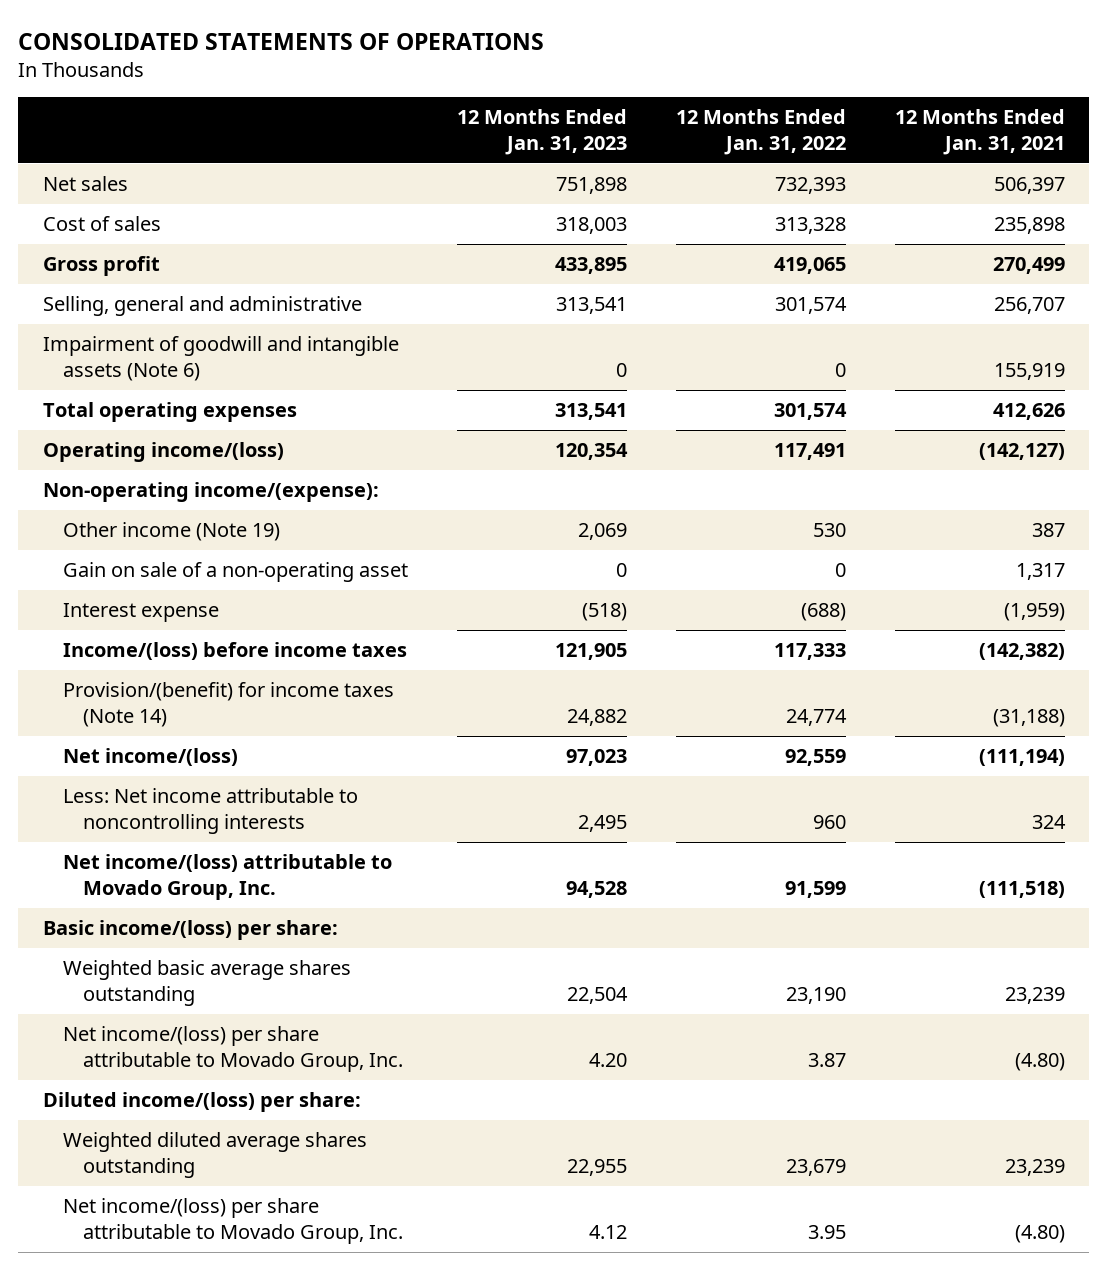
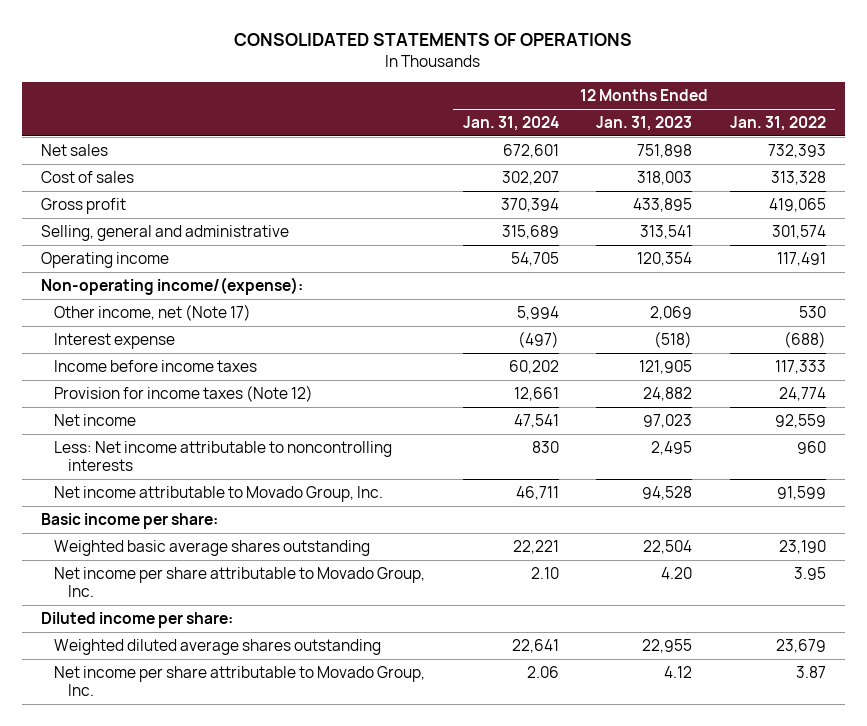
[894,109,1065,155] 12 Months Ended Jan. 31, 2021 -> none
none -> [462,115,559,131] Jan. 31, 2024
[42,336,399,381] Impairment of goodwill and intangible assets (Note 6) -> none
[42,402,297,423] Total operating expenses -> none
[42,442,284,463] Operating income/(loss) -> [40,251,169,268] Operating income
[62,562,408,583] Gain on sale of a non-operating asset -> none
[62,522,280,542] Other income (Note 19) -> [54,303,252,321] Other income, net (Note 17)
[62,642,407,661] Income/(loss) before income taxes -> [54,359,258,372] Income before income taxes
[62,682,394,727] Provision/(benefit) for income taxes (Note 14) -> [54,384,314,402] Provision for income taxes (Note 12)
[62,748,238,767] Net income/(loss) -> [54,413,137,426] Net income
[62,854,392,900] Net income/(loss) attributable to Movado Group, Inc. -> [54,485,384,502] Net income attributable to Movado Group, Inc.
[42,920,338,941] Basic income/(loss) per share: -> [40,512,218,529] Basic income per share:
[62,1026,404,1072] Net income/(loss) per share attributable to Movado Group, Inc. -> [54,566,426,598] Net income per share attributable to Movado Group, Inc.
[807,1052,846,1067] 3.87 -> [794,566,827,580] 3.95
[42,1092,361,1113] Diluted income/(loss) per share: -> [40,611,233,628] Diluted income per share:
[62,1198,404,1244] Net income/(loss) per share attributable to Movado Group, Inc. -> [54,665,426,697] Net income per share attributable to Movado Group, Inc.
[807,1224,846,1239] 3.95 -> [796,665,827,678] 3.87

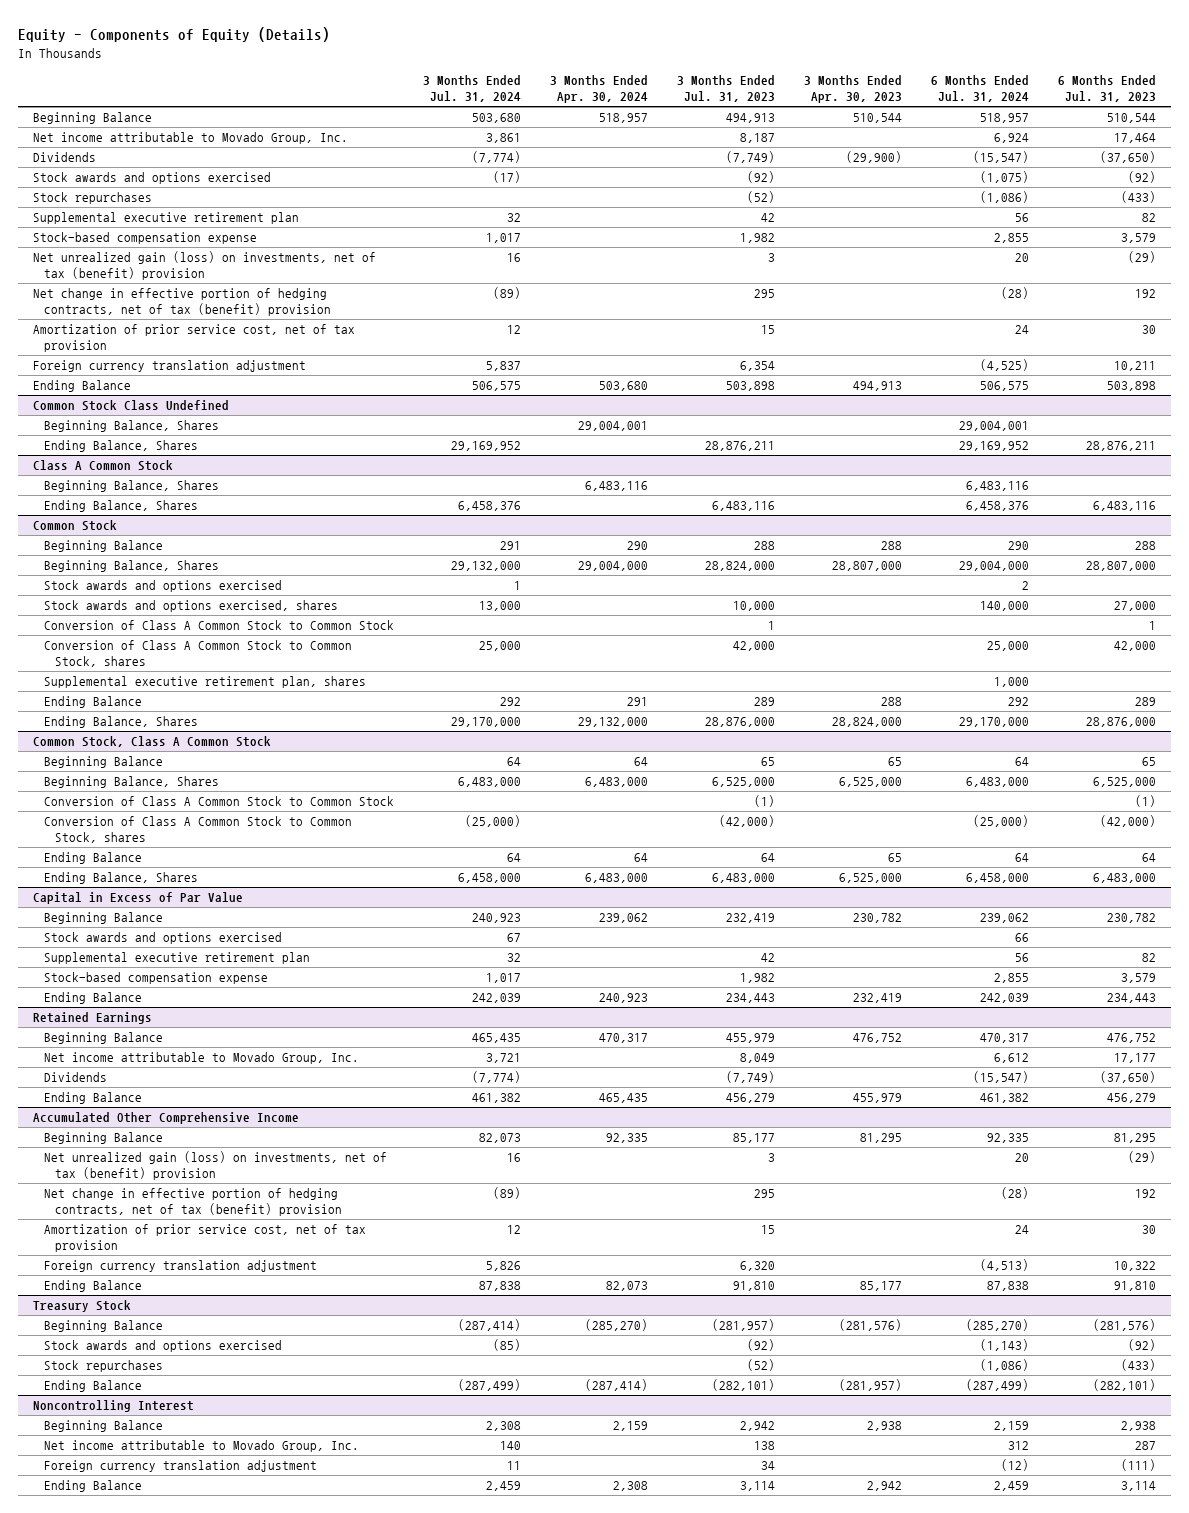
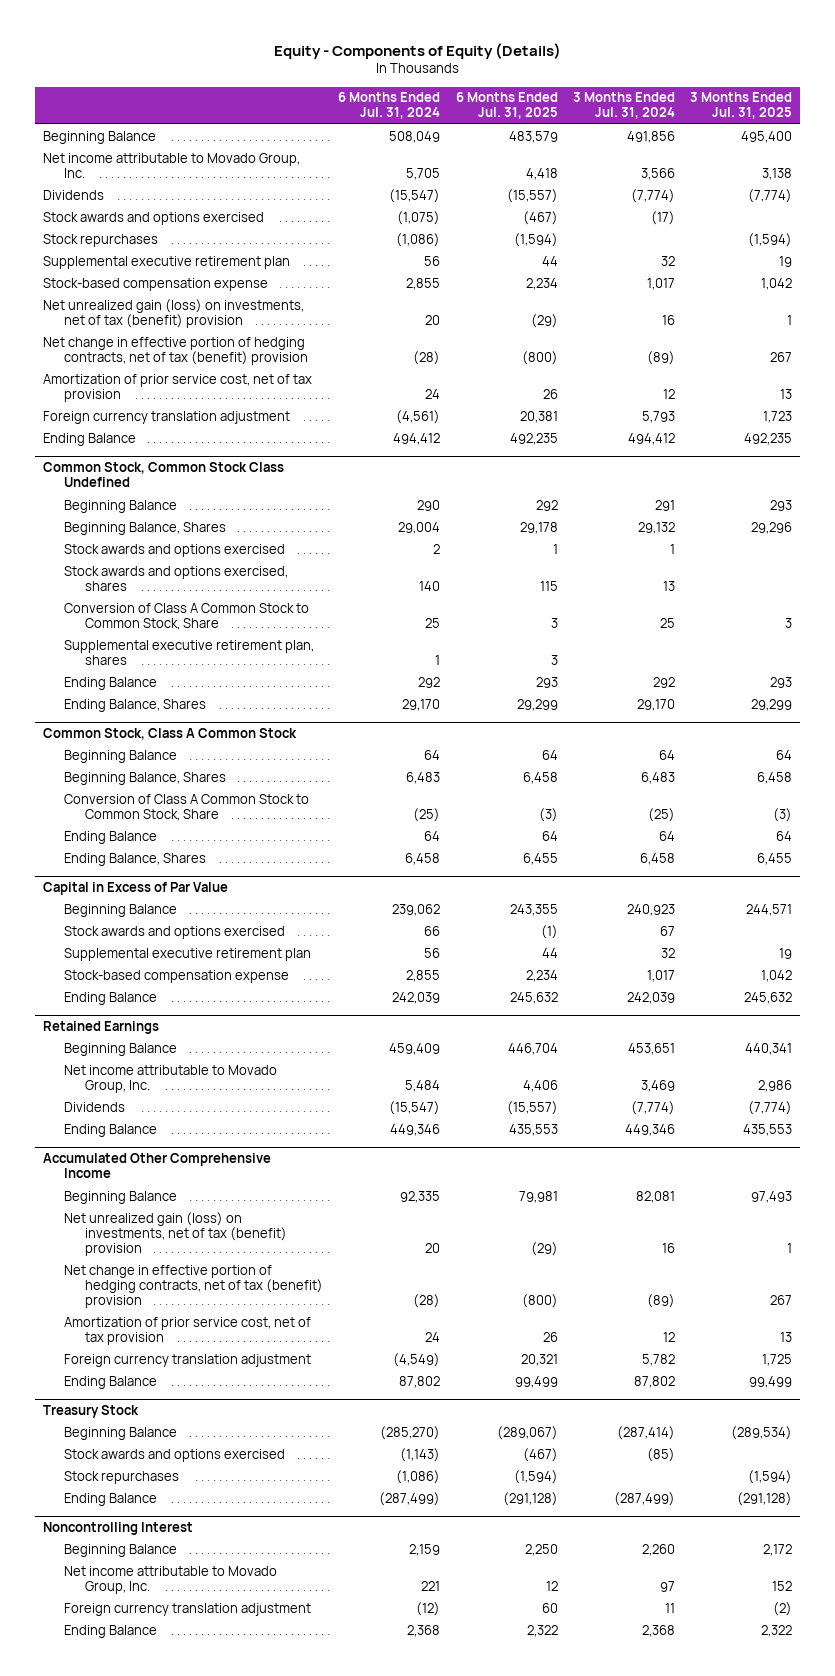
[549,75,648,104] 3 Months Ended Apr. 30, 2024 -> none
[676,75,775,103] 3 Months Ended Jul. 31, 2023 -> none
[804,75,903,104] 3 Months Ended Apr. 30, 2023 -> none
[1058,75,1157,103] 6 Months Ended Jul. 31, 2023 -> none
none -> [455,92,558,120] 6 Months Ended Jul. 31, 2025
none -> [690,92,793,120] 3 Months Ended Jul. 31, 2025
[471,113,521,124] 503,680 -> [626,130,675,143] 491,856
[980,113,1030,124] 518,957 -> [389,130,441,143] 508,049
[485,133,521,144] 3,861 -> [640,167,675,180] 3,566
[994,133,1030,144] 6,924 -> [406,167,441,180] 5,705
[43,420,219,433] Beginning Balance, Shares -> none
[43,440,198,453] Ending Balance, Shares -> none
[32,460,173,472] Class A Common Stock -> none
[43,480,219,493] Beginning Balance, Shares -> none
[43,500,198,513] Ending Balance, Shares -> none
[32,520,117,532] Common Stock -> none
[485,361,521,372] 5,837 -> [641,410,675,423] 5,793
[980,359,1030,372] (4,525) -> [396,409,441,424] (4,561)
[471,381,521,392] 506,575 -> [627,432,675,445] 494,412
[980,381,1030,392] 506,575 -> [393,432,441,445] 494,412
[32,400,229,412] Common Stock Class Undefined -> [43,462,285,488] Common Stock, Common Stock Class Undefined
[450,561,521,572] 29,132,000 -> [637,521,675,534] 29,132
[959,561,1030,572] 29,004,000 -> [398,521,441,534] 29,004
[43,620,394,631] Conversion of Class A Common Stock to Common Stock -> none
[478,601,521,612] 13,000 -> [662,580,675,591] 13
[980,601,1030,612] 140,000 -> [419,580,441,591] 140
[43,640,352,668] Conversion of Class A Common Stock to Common Stock, shares -> [63,602,309,630] Conversion of Class A Common Stock to Common Stock, Share
[478,641,521,652] 25,000 -> [659,617,675,628] 25
[987,641,1030,652] 25,000 -> [425,617,441,628] 25
[994,677,1030,688] 1,000 -> [435,654,441,665] 1
[450,717,521,728] 29,170,000 -> [636,698,675,711] 29,170
[959,717,1030,728] 29,170,000 -> [402,698,441,711] 29,170
[43,796,394,807] Conversion of Class A Common Stock to Common Stock -> none
[457,777,521,788] 6,483,000 -> [640,771,675,784] 6,483
[966,777,1030,788] 6,483,000 -> [406,771,441,784] 6,483
[43,816,352,844] Conversion of Class A Common Stock to Common Stock, shares -> [63,793,309,821] Conversion of Class A Common Stock to Common Stock, Share
[464,815,521,828] (25,000) -> [647,807,675,822] (25)
[973,815,1030,828] (25,000) -> [413,807,441,822] (25)
[457,873,521,884] 6,458,000 -> [639,852,675,865] 6,458
[966,873,1030,884] 6,458,000 -> [405,852,441,865] 6,458
[471,1033,521,1044] 465,435 -> [627,1042,675,1055] 453,651
[980,1033,1030,1044] 470,317 -> [389,1042,441,1055] 459,409
[485,1053,521,1064] 3,721 -> [640,1079,675,1092] 3,469
[994,1053,1030,1064] 6,612 -> [405,1079,441,1092] 5,484
[471,1093,521,1104] 461,382 -> [624,1123,675,1136] 449,346
[980,1093,1030,1104] 461,382 -> [390,1123,441,1136] 449,346
[478,1133,521,1144] 82,073 -> [635,1190,675,1203] 82,081
[485,1261,521,1272] 5,826 -> [641,1353,675,1366] 5,782
[980,1259,1030,1272] (4,513) -> [393,1352,441,1367] (4,549)
[478,1281,521,1292] 87,838 -> [633,1375,675,1388] 87,802
[987,1281,1030,1292] 87,838 -> [399,1375,441,1388] 87,802
[485,1421,521,1432] 2,308 -> [641,1543,675,1556] 2,260
[499,1441,521,1451] 140 -> [659,1580,675,1592] 97
[1008,1441,1030,1451] 312 -> [421,1580,441,1591] 221
[485,1481,521,1492] 2,459 -> [641,1624,675,1637] 2,368
[994,1481,1030,1492] 2,459 -> [407,1624,441,1637] 2,368

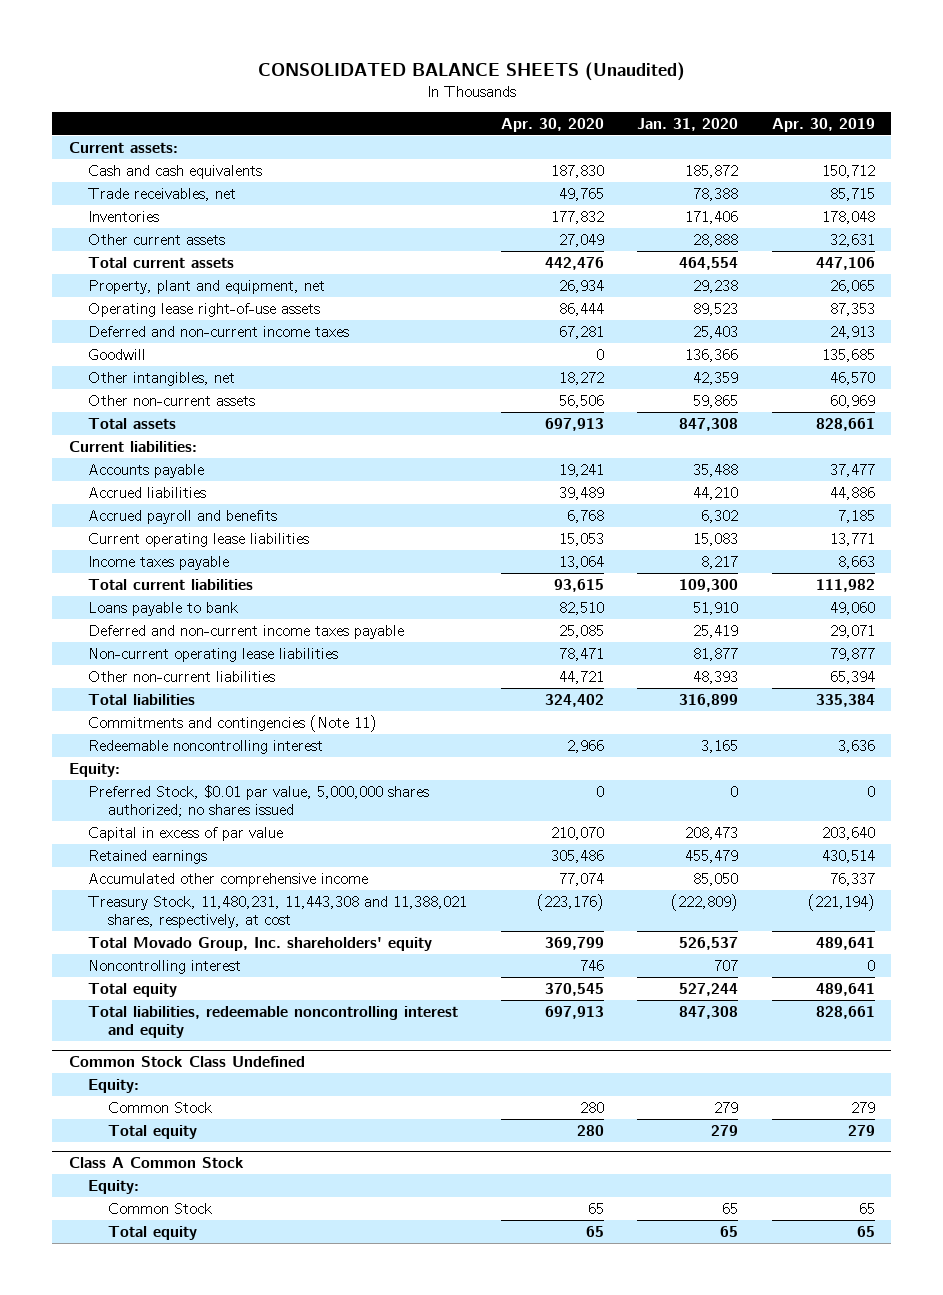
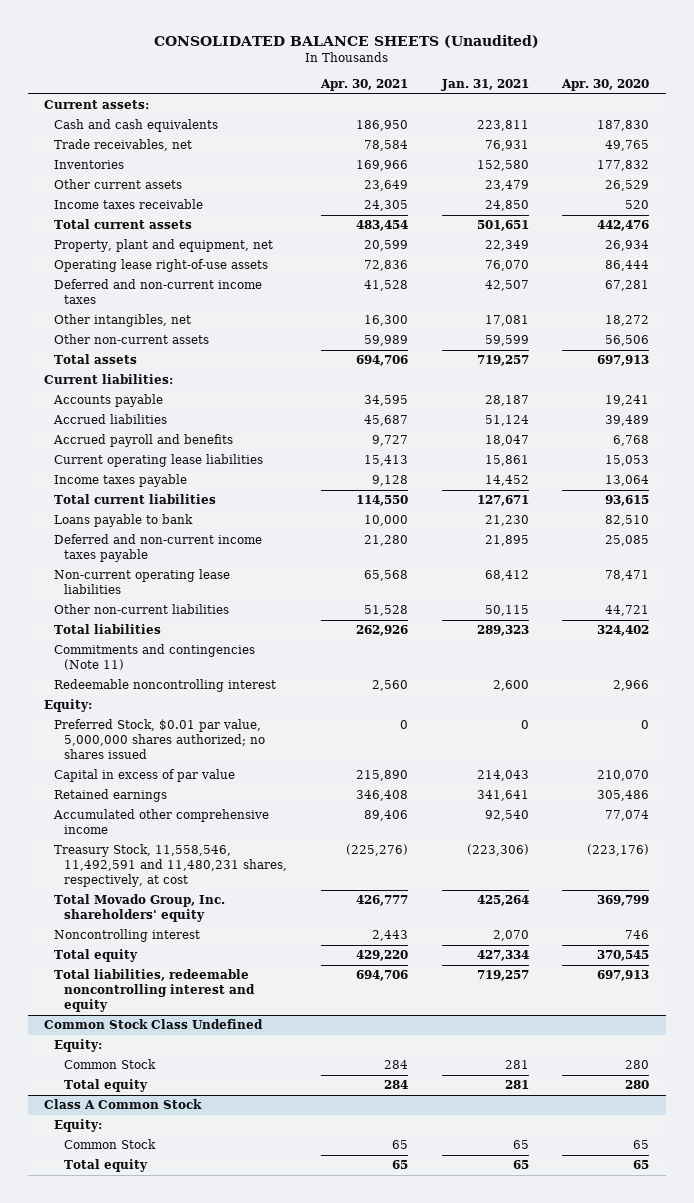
[637,117,739,131] Jan. 31, 2020 -> none
[771,117,875,132] Apr. 30, 2019 -> none
none -> [319,78,408,91] Apr. 30, 2021
none -> [440,78,529,91] Jan. 31, 2021
[558,233,604,247] 27,049 -> [605,180,650,192] 26,529
none -> [54,199,204,210] Income taxes receivable
[88,348,147,360] Goodwill -> none
[88,895,468,929] Treasury Stock, 11,480,231, 11,443,308 and 11,388,021 shares, respectively, at cost -> [54,844,288,887] Treasury Stock, 11,558,546, 11,492,591 and 11,480,231 shares, respectively, at cost

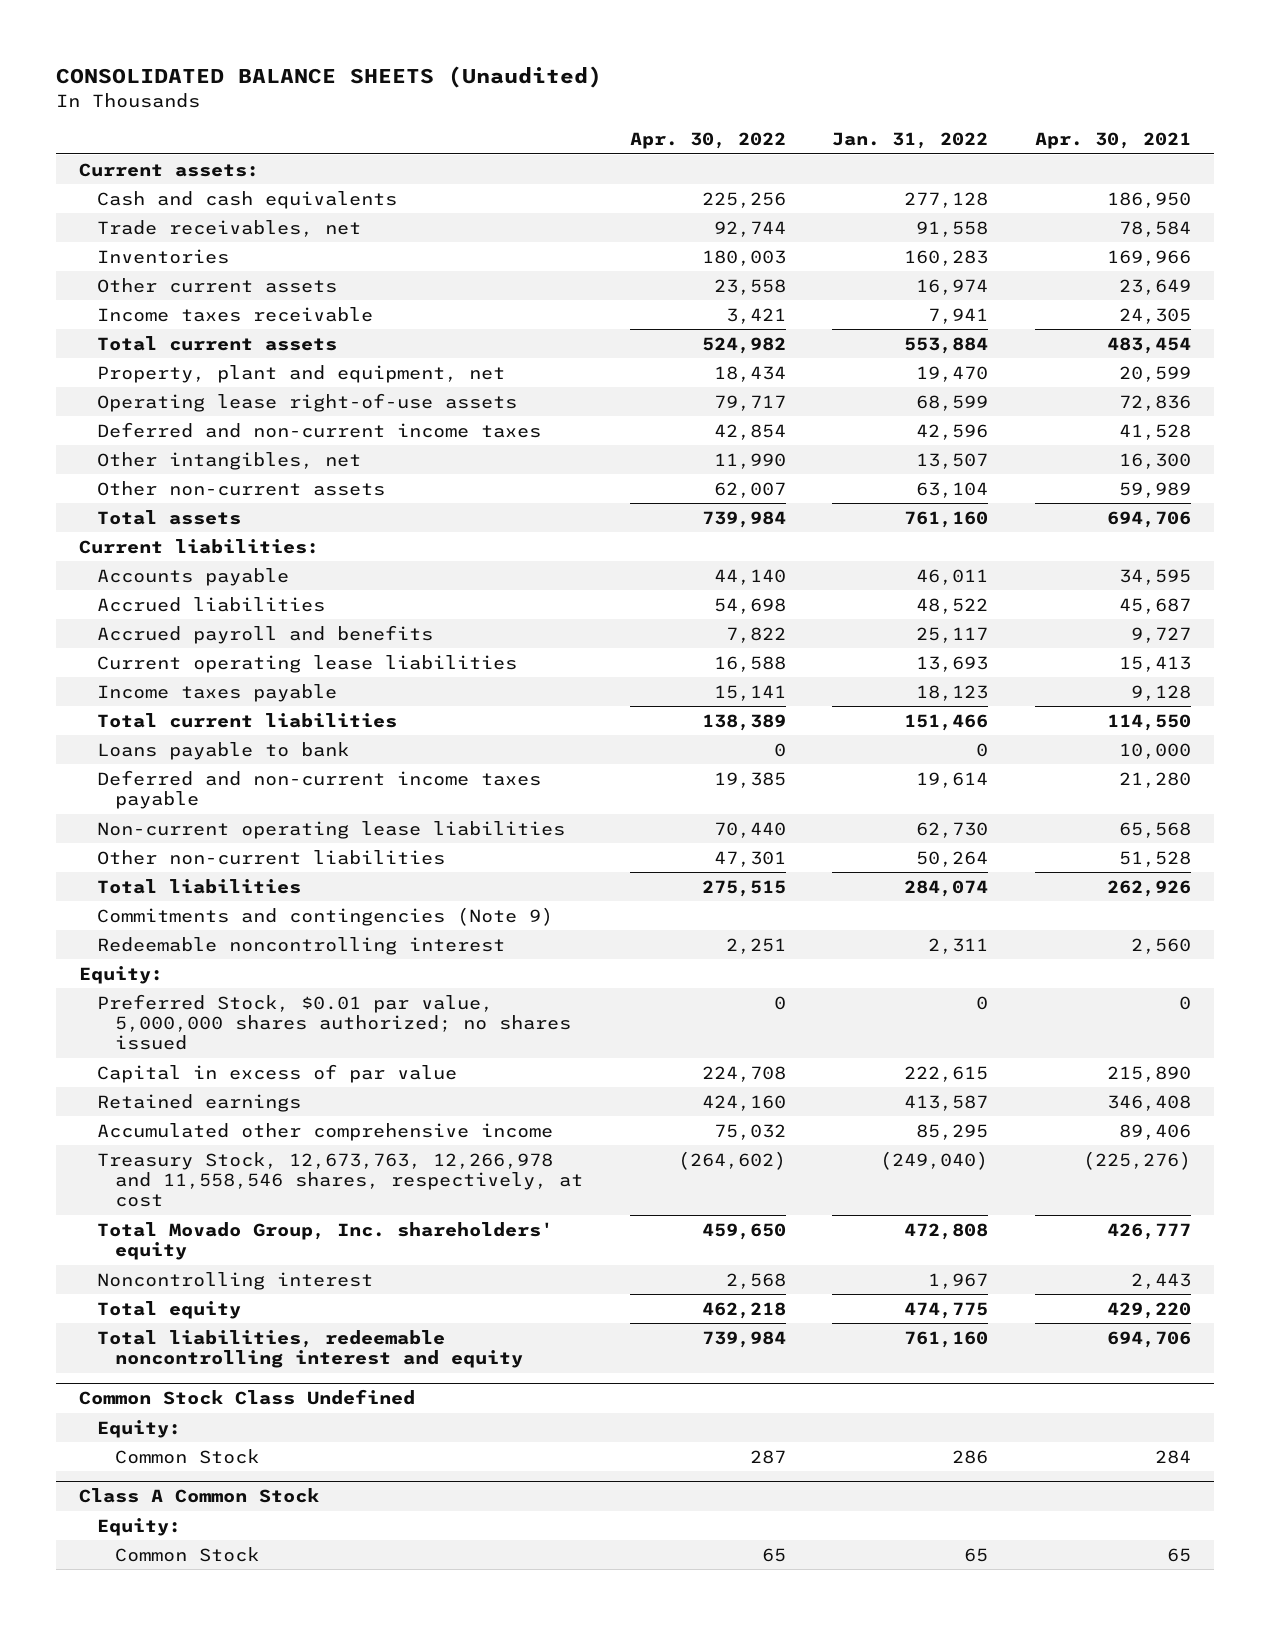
[440,78,529,91] Jan. 31, 2021 -> none
[561,78,650,91] Apr. 30, 2020 -> none
none -> [629,132,786,150] Apr. 30, 2022
none -> [832,132,989,150] Jan. 31, 2022
[54,644,256,671] Commitments and contingencies (Note 11) -> [96,906,553,926] Commitments and contingencies (Note 9)
[54,844,288,887] Treasury Stock, 11,558,546, 11,492,591 and 11,480,231 shares, respectively, at cost -> [96,1151,583,1208] Treasury Stock, 12,673,763, 12,266,978 and 11,558,546 shares, respectively, at cost
[64,1079,149,1093] Total equity -> none
[64,1159,149,1173] Total equity -> none

